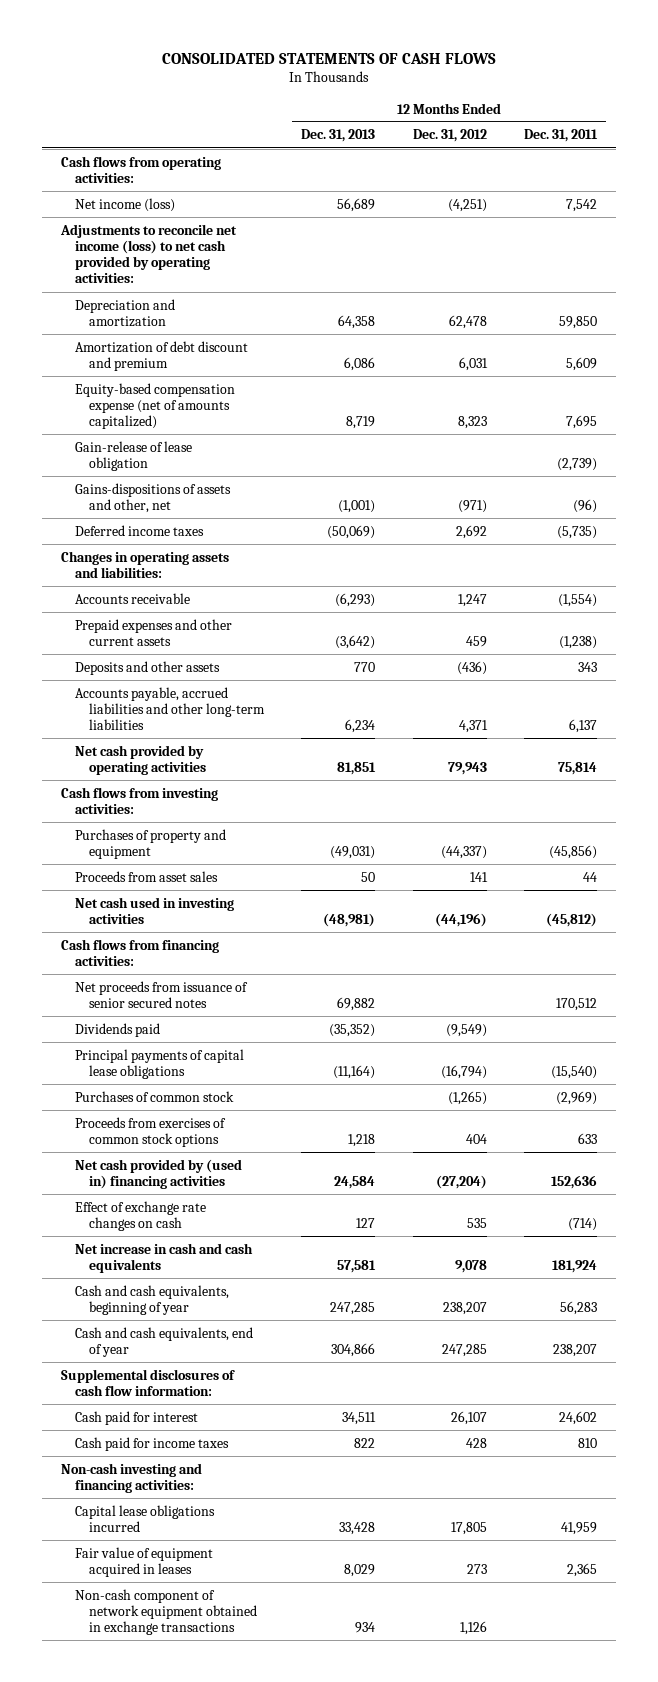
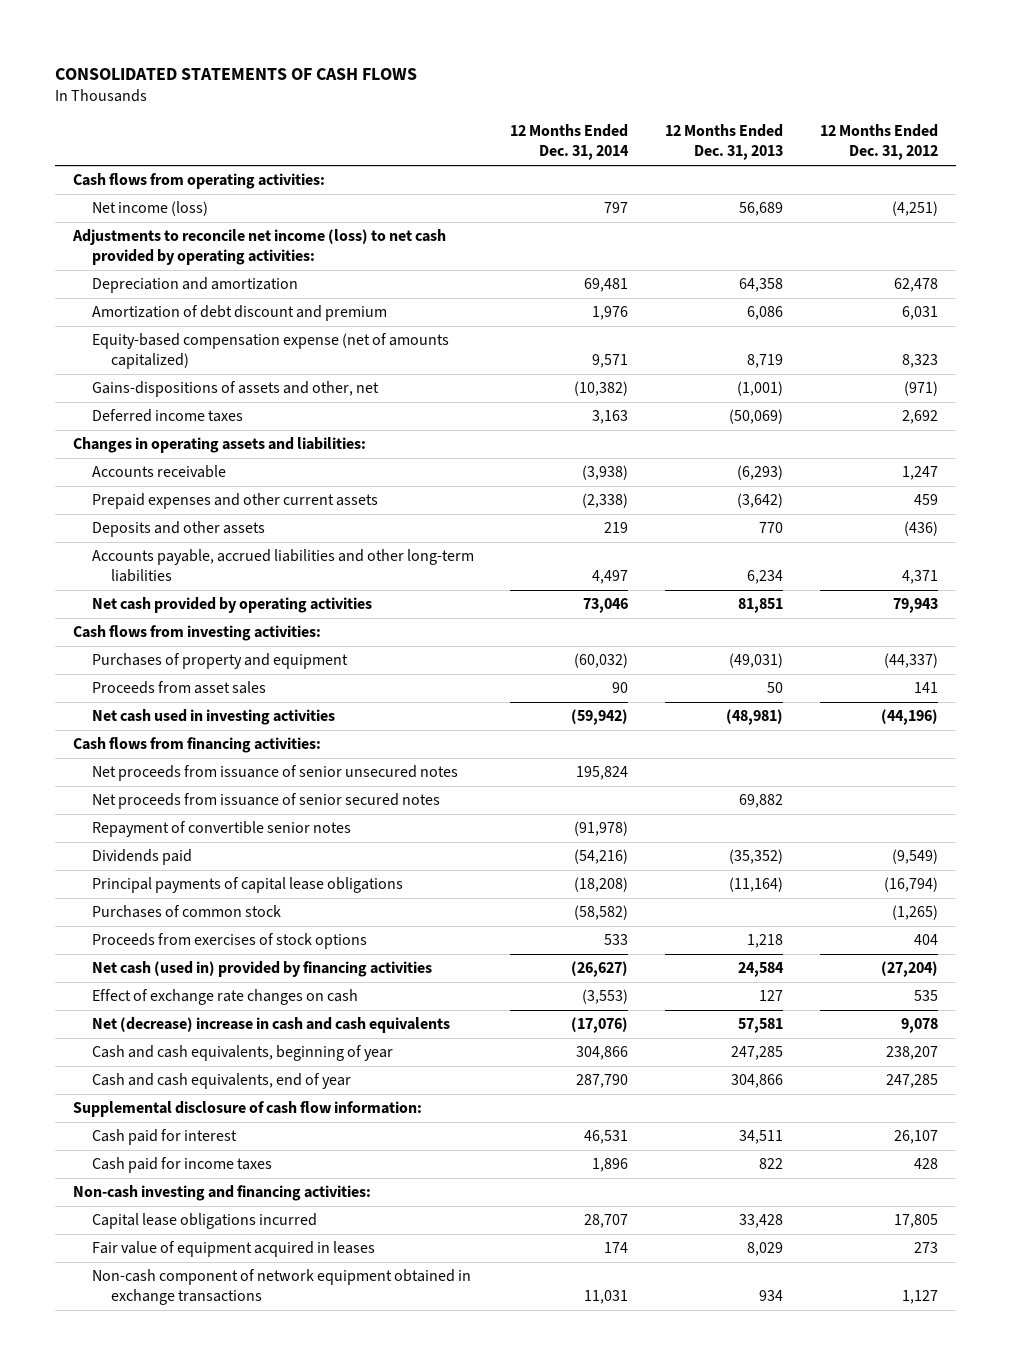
[524,129,599,143] Dec. 31, 2011 -> none
none -> [510,124,630,161] 12 Months Ended Dec. 31, 2014
[74,440,192,471] Gain-release of lease obligation -> none
none -> [91,765,458,782] Net proceeds from issuance of senior unsecured notes
none -> [91,821,351,838] Repayment of convertible senior notes
[74,1116,226,1147] Proceeds from exercises of common stock options -> [91,933,367,950] Proceeds from exercises of stock options
[74,1158,242,1189] Net cash provided by (used in) financing activities -> [91,961,432,978] Net cash (used in) provided by financing activities
[74,1242,253,1273] Net increase in cash and cash equivalents -> [91,1017,450,1034] Net (decrease) increase in cash and cash equivalents
[60,1368,235,1396] Supplemental disclosures of cash flow information: -> [73,1101,423,1118] Supplemental disclosure of cash flow information:
[459,1621,487,1636] 1,126 -> [901,1290,938,1305] 1,127

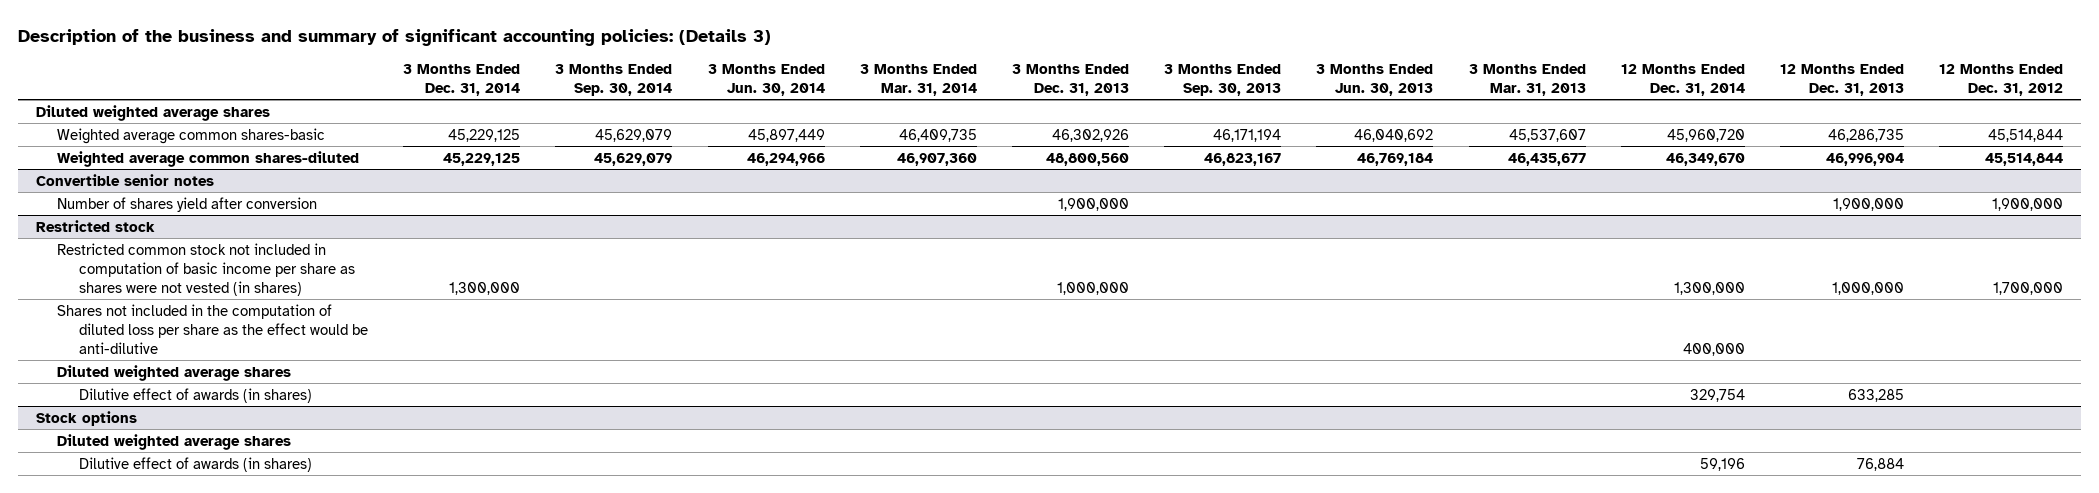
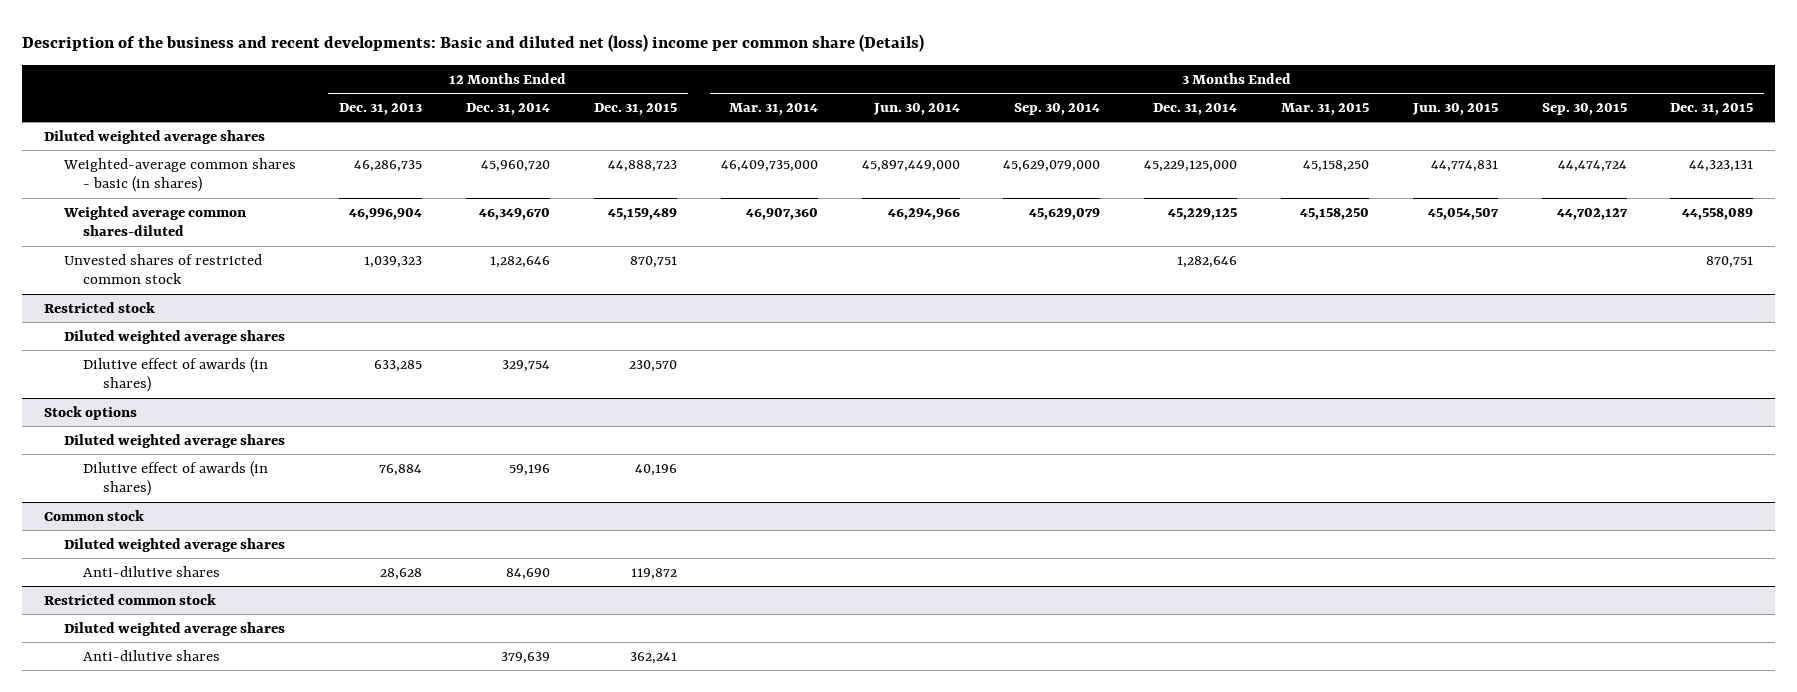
[17,28,771,46] Description of the business and summary of significant accounting policies: (Details 3) -> [21,33,924,52] Description of the business and recent developments: Basic and diluted net (loss) income per common share (Details)
[1012,63,1130,96] 3 Months Ended Dec. 31, 2013 -> none
[1164,63,1282,96] 3 Months Ended Sep. 30, 2013 -> none
[1316,63,1434,96] 3 Months Ended Jun. 30, 2013 -> none
[1468,63,1586,96] 3 Months Ended Mar. 31, 2013 -> none
[1939,63,2064,96] 12 Months Ended Dec. 31, 2012 -> none
none -> [594,103,678,116] Dec. 31, 2015
none -> [1281,103,1370,116] Mar. 31, 2015
none -> [1411,103,1498,116] Jun. 30, 2015
none -> [1541,103,1627,116] Sep. 30, 2015
none -> [1670,103,1754,116] Dec. 31, 2015
[57,127,326,144] Weighted average common shares-basic -> [62,157,296,193] Weighted-average common shares - basic (in shares)
[448,128,521,142] 45,229,125 -> [1144,159,1238,172] 45,229,125,000
[595,128,673,142] 45,629,079 -> [1003,159,1101,172] 45,629,079,000
[747,128,825,142] 45,897,449 -> [861,159,960,172] 45,897,449,000
[898,128,977,142] 46,409,735 -> [720,159,818,172] 46,409,735,000
[35,173,214,186] Convertible senior notes -> none
[57,196,318,212] Number of shares yield after conversion -> none
none -> [63,253,262,285] Unvested shares of restricted common stock
[57,242,356,296] Restricted common stock not included in computation of basic income per share as shares were not vested (in shares) -> none
[57,303,369,354] Shares not included in the computation of diluted loss per share as the effect would be anti-dilutive -> none
none -> [43,509,144,521] Common stock
none -> [63,537,285,552] Diluted weighted average shares
none -> [83,565,221,577] Anti-dilutive shares
none -> [43,593,216,605] Restricted common stock
none -> [63,621,285,636] Diluted weighted average shares
none -> [83,649,221,661] Anti-dilutive shares

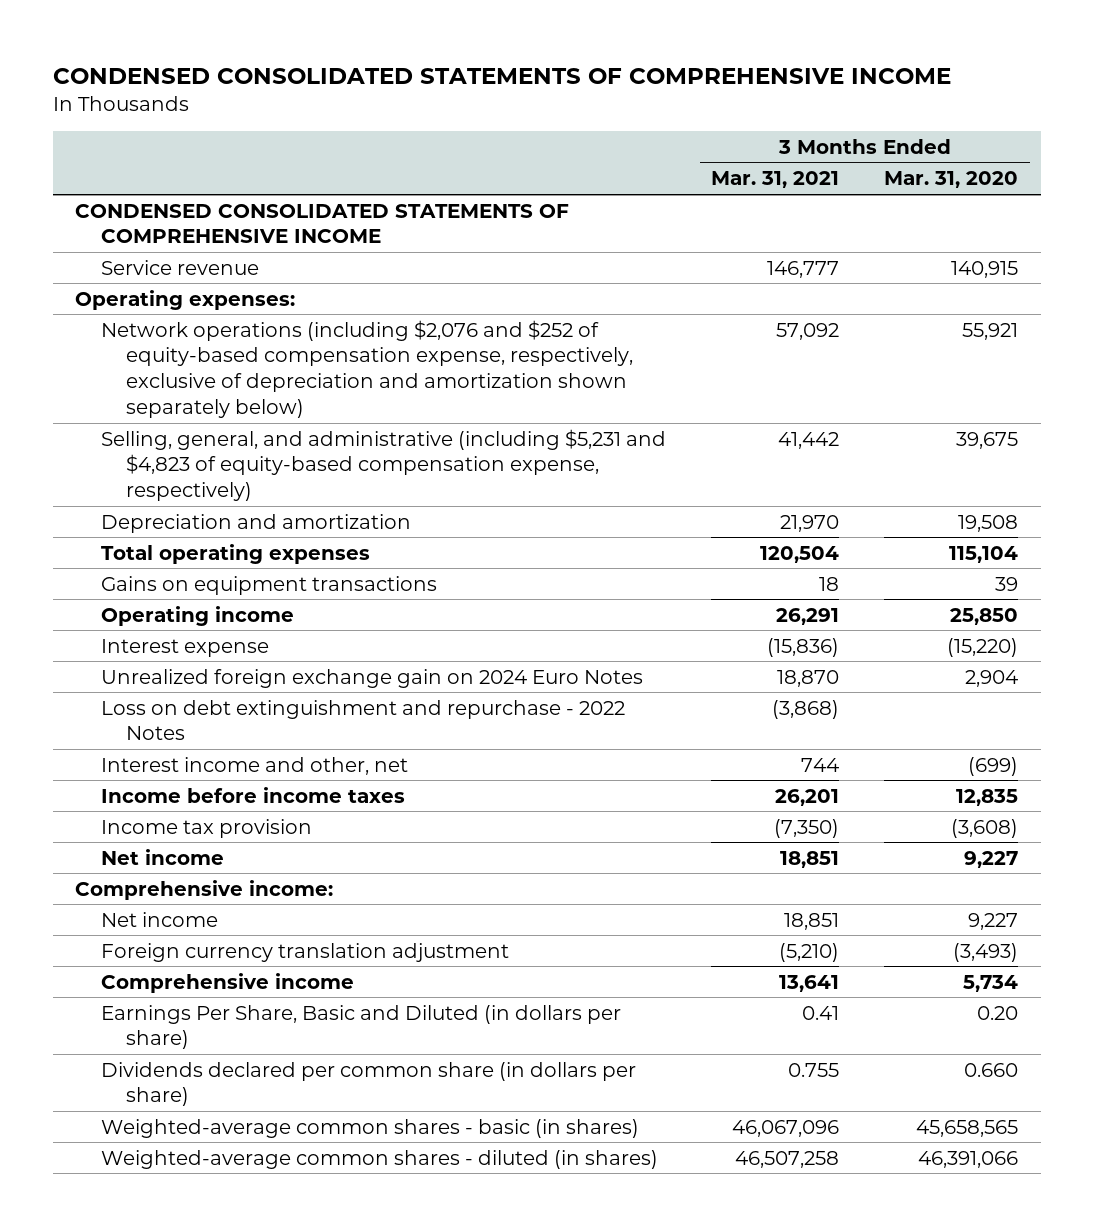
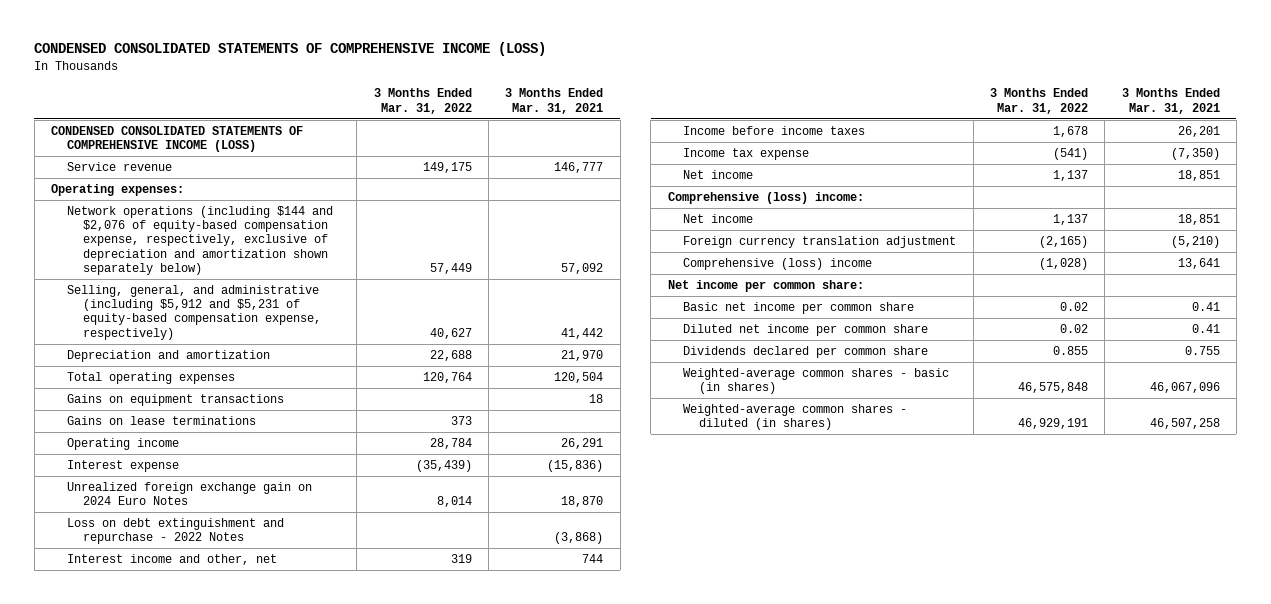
[52,68,951,85] CONDENSED CONSOLIDATED STATEMENTS OF COMPREHENSIVE INCOME -> [34,42,547,57] CONDENSED CONSOLIDATED STATEMENTS OF COMPREHENSIVE INCOME (LOSS)
[884,171,1019,189] Mar. 31, 2020 -> none
none -> [373,88,472,114] 3 Months Ended Mar. 31, 2022
[75,203,570,244] CONDENSED CONSOLIDATED STATEMENTS OF COMPREHENSIVE INCOME -> [51,126,304,153] CONDENSED CONSOLIDATED STATEMENTS OF COMPREHENSIVE INCOME (LOSS)
[100,319,633,418] Network operations (including $2,076 and $252 of equity-based compensation expense, respectively, exclusive of depreciation and amortization shown separately below) -> [66,206,333,275] Network operations (including $144 and $2,076 of equity-based compensation expense, respectively, exclusive of depreciation and amortization shown separately below)
[100,428,666,502] Selling, general, and administrative (including $5,231 and $4,823 of equity-based compensation expense, respectively) -> [66,285,321,340] Selling, general, and administrative (including $5,912 and $5,231 of equity-based compensation expense, respectively)
none -> [66,416,256,426] Gains on lease terminations
[100,818,312,838] Income tax provision -> [683,148,810,161] Income tax expense
[75,879,334,900] Comprehensive income: -> [667,192,864,205] Comprehensive (loss) income:
[100,1004,621,1050] Earnings Per Share, Basic and Diluted (in dollars per share) -> none
[100,972,354,993] Comprehensive income -> [683,258,873,271] Comprehensive (loss) income
none -> [667,280,864,293] Net income per common share:
none -> [683,302,915,315] Basic net income per common share
none -> [683,324,929,337] Diluted net income per common share
[100,1061,636,1107] Dividends declared per common share (in dollars per share) -> [683,346,929,359] Dividends declared per common share

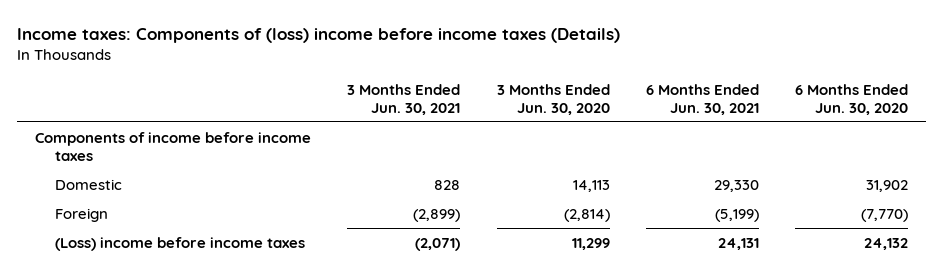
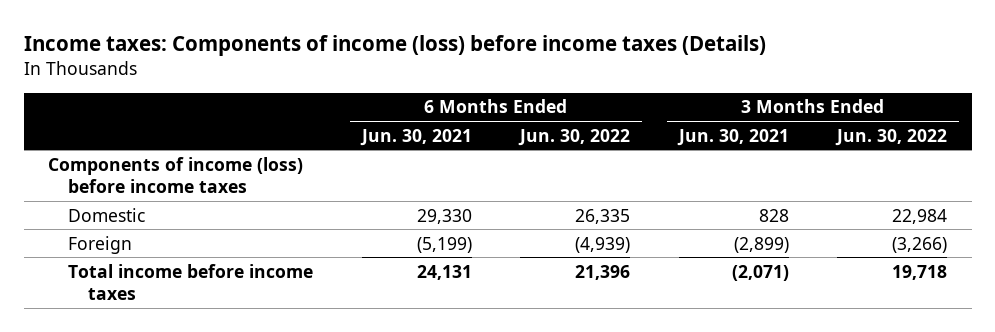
[17,28,621,44] Income taxes: Components of (loss) income before income taxes (Details) -> [23,35,766,57] Income taxes: Components of income (loss) before income taxes (Details)
[496,83,610,115] 3 Months Ended Jun. 30, 2020 -> none
[795,83,909,115] 6 Months Ended Jun. 30, 2020 -> none
none -> [518,128,631,146] Jun. 30, 2022
none -> [835,128,948,146] Jun. 30, 2022
[35,131,312,161] Components of income before income taxes -> [47,156,303,194] Components of income (loss) before income taxes
[54,236,305,251] (Loss) income before income taxes -> [68,263,314,301] Total income before income taxes

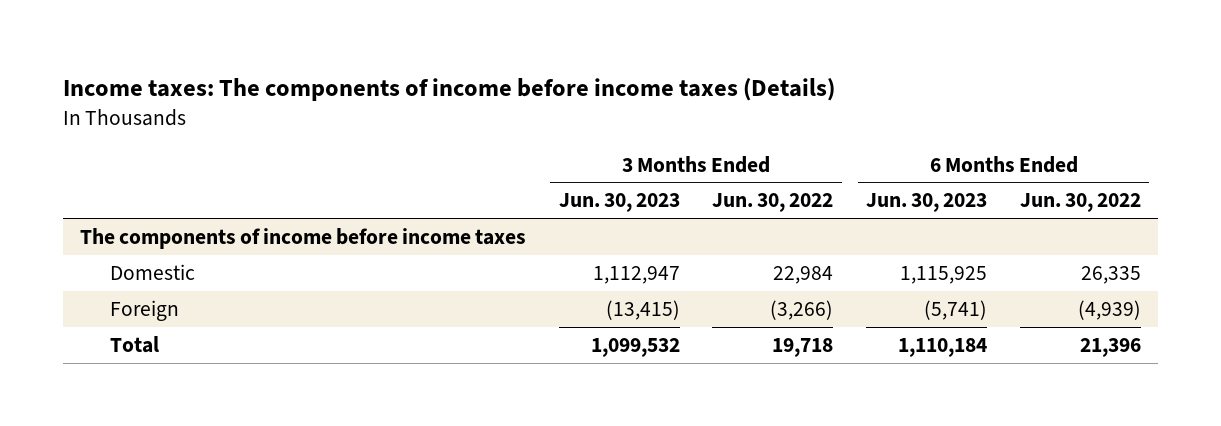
[23,35,766,57] Income taxes: Components of income (loss) before income taxes (Details) -> [63,78,836,102] Income taxes: The components of income before income taxes (Details)
[359,128,472,146] Jun. 30, 2021 -> none
[676,128,789,146] Jun. 30, 2021 -> none
none -> [558,193,680,213] Jun. 30, 2023
none -> [866,193,988,213] Jun. 30, 2023
[47,156,303,194] Components of income (loss) before income taxes -> [79,228,526,250] The components of income before income taxes
[68,263,314,301] Total income before income taxes -> [109,336,159,354] Total

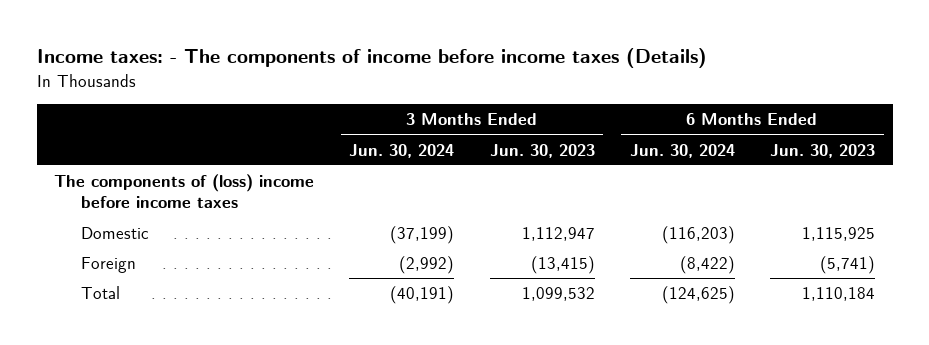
[63,78,836,102] Income taxes: The components of income before income taxes (Details) -> [36,48,707,69] Income taxes: - The components of income before income taxes (Details)
[712,193,834,213] Jun. 30, 2022 -> none
[1020,193,1142,213] Jun. 30, 2022 -> none
none -> [349,143,455,158] Jun. 30, 2024
none -> [629,143,735,158] Jun. 30, 2024
[79,228,526,250] The components of income before income taxes -> [54,174,315,209] The components of (loss) income before income taxes

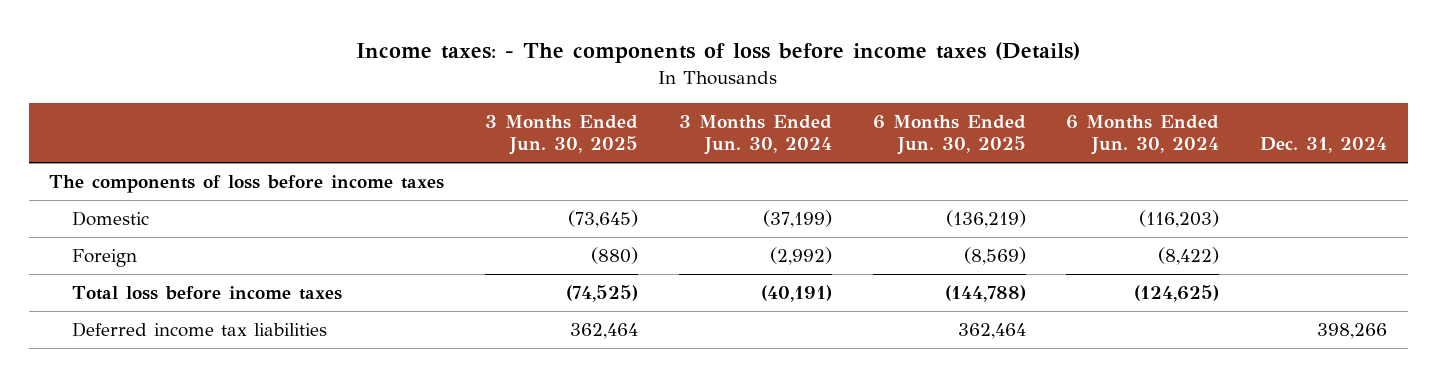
[36,48,707,69] Income taxes: - The components of income before income taxes (Details) -> [356,42,1081,64] Income taxes: - The components of loss before income taxes (Details)
[489,143,595,158] Jun. 30, 2023 -> none
[769,143,875,158] Jun. 30, 2023 -> none
none -> [485,114,639,156] 3 Months Ended Jun. 30, 2025
none -> [872,114,1026,156] 6 Months Ended Jun. 30, 2025
none -> [1260,137,1388,154] Dec. 31, 2024
[54,174,315,209] The components of (loss) income before income taxes -> [49,174,445,193] The components of loss before income taxes
[81,286,121,300] Total -> [72,285,343,300] Total loss before income taxes
none -> [72,321,328,337] Deferred income tax liabilities

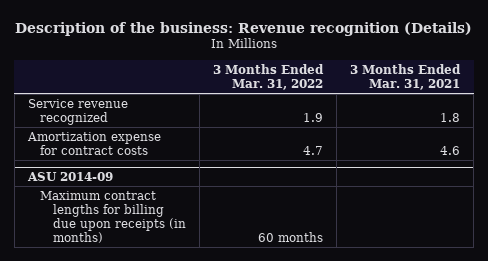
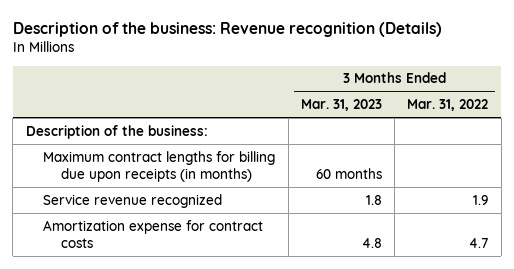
[350,63,462,91] 3 Months Ended Mar. 31, 2021 -> none
none -> [300,99,382,112] Mar. 31, 2023
none -> [25,124,208,139] Description of the business:
none -> [43,150,276,182] Maximum contract lengths for billing due upon receipts (in months)
[27,171,114,181] ASU 2014-09 -> none
[40,190,186,244] Maximum contract lengths for billing due upon receipts (in months) -> none

